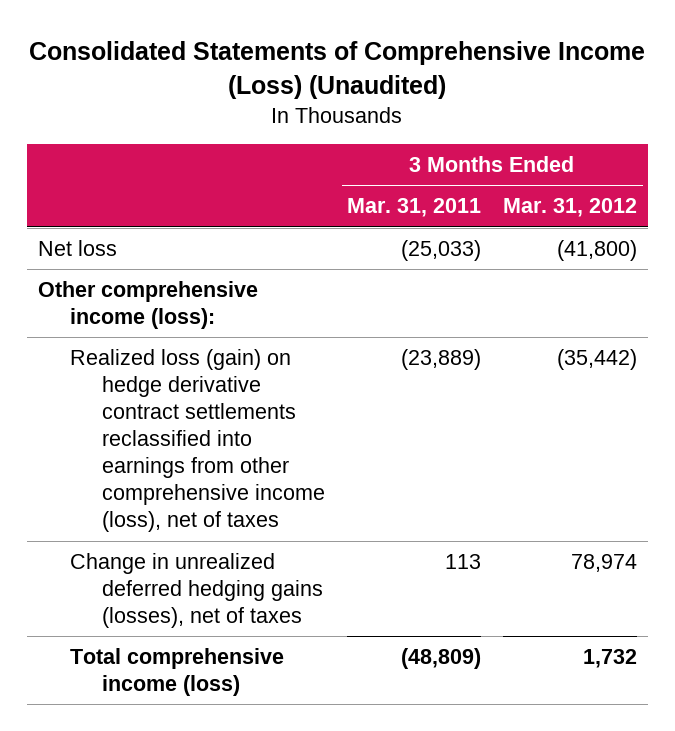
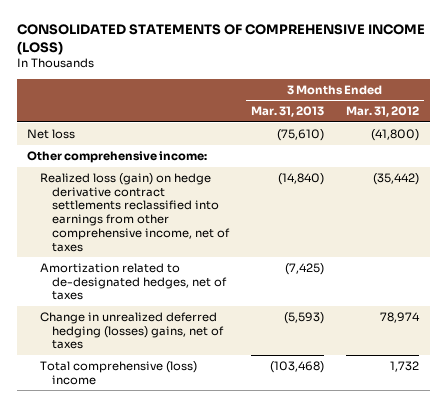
[29,41,646,99] Consolidated Statements of Comprehensive Income (Loss) (Unaudited) -> [16,24,425,55] CONSOLIDATED STATEMENTS OF COMPREHENSIVE INCOME (LOSS)
[347,198,482,218] Mar. 31, 2011 -> none
none -> [251,106,325,118] Mar. 31, 2013
[37,281,258,330] Other comprehensive income (loss): -> [27,150,208,163] Other comprehensive income:
[69,349,326,533] Realized loss (gain) on hedge derivative contract settlements reclassified into earnings from other comprehensive income (loss), net of taxes -> [39,172,231,252] Realized loss (gain) on hedge derivative contract settlements reclassified into earnings from other comprehensive income, net of taxes
none -> [39,262,228,301] Amortization related to de-designated hedges, net of taxes
[69,553,324,629] Change in unrealized deferred hedging gains (losses), net of taxes -> [39,311,225,350] Change in unrealized deferred hedging (losses) gains, net of taxes
[69,648,284,697] Total comprehensive income (loss) -> [39,360,197,385] Total comprehensive (loss) income

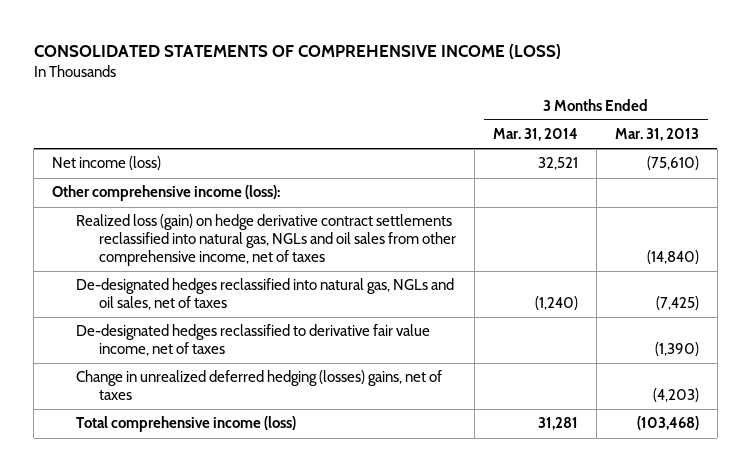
[345,106,419,118] Mar. 31, 2012 -> none
none -> [493,128,579,142] Mar. 31, 2014
[27,128,76,139] Net loss -> [52,156,162,171] Net income (loss)
[27,150,208,163] Other comprehensive income: -> [52,185,281,202] Other comprehensive income (loss):
[39,172,231,252] Realized loss (gain) on hedge derivative contract settlements reclassified into earnings from other comprehensive income, net of taxes -> [75,214,457,266] Realized loss (gain) on hedge derivative contract settlements reclassified into natural gas, NGLs and oil sales from other comprehensive income, net of taxes
[39,262,228,301] Amortization related to de-designated hedges, net of taxes -> [75,278,454,311] De-designated hedges reclassified into natural gas, NGLs and oil sales, net of taxes
none -> [75,324,430,357] De-designated hedges reclassified to derivative fair value income, net of taxes
[284,311,325,324] (5,593) -> [652,388,699,403] (4,203)
[39,360,197,385] Total comprehensive (loss) income -> [75,416,296,433] Total comprehensive income (loss)

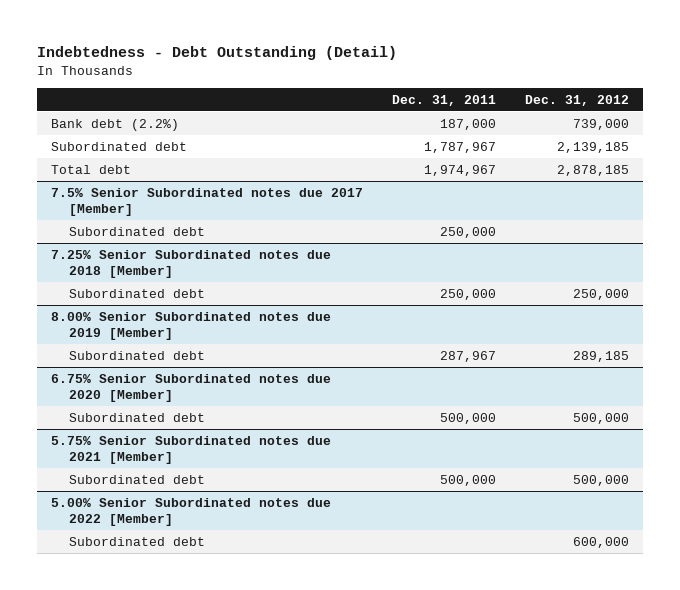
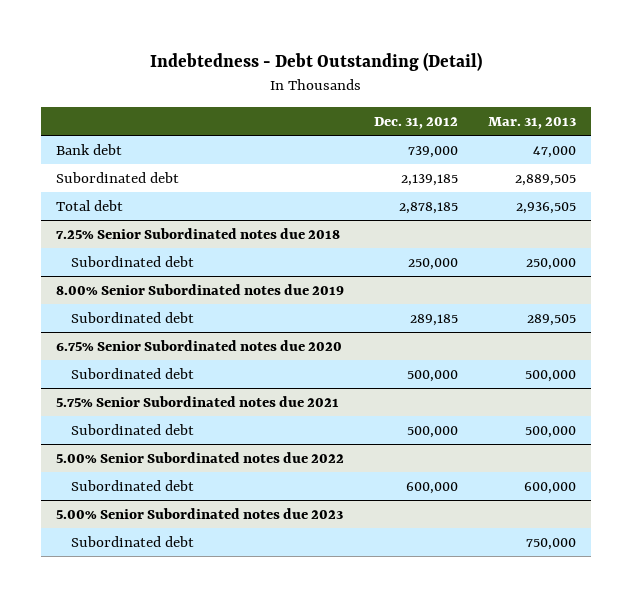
[392,94,497,106] Dec. 31, 2011 -> none
none -> [487,117,576,130] Mar. 31, 2013
[51,118,180,131] Bank debt (2.2%) -> [55,143,122,155] Bank debt
[51,187,364,217] 7.5% Senior Subordinated notes due 2017 [Member] -> none
[68,226,205,236] Subordinated debt -> none
[51,249,332,279] 7.25% Senior Subordinated notes due 2018 [Member] -> [55,227,340,239] 7.25% Senior Subordinated notes due 2018
[51,311,332,341] 8.00% Senior Subordinated notes due 2019 [Member] -> [55,283,344,295] 8.00% Senior Subordinated notes due 2019
[51,373,332,403] 6.75% Senior Subordinated notes due 2020 [Member] -> [55,339,342,351] 6.75% Senior Subordinated notes due 2020
[51,435,332,465] 5.75% Senior Subordinated notes due 2021 [Member] -> [55,395,339,407] 5.75% Senior Subordinated notes due 2021
[51,497,332,527] 5.00% Senior Subordinated notes due 2022 [Member] -> [55,451,344,463] 5.00% Senior Subordinated notes due 2022
none -> [55,507,343,519] 5.00% Senior Subordinated notes due 2023
none -> [70,535,194,547] Subordinated debt

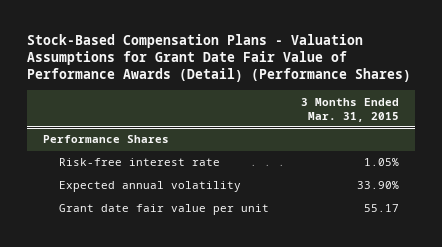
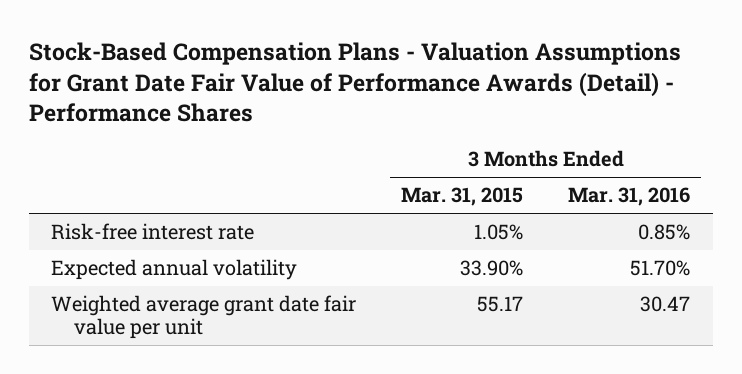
[27,33,412,83] Stock-Based Compensation Plans - Valuation Assumptions for Grant Date Fair Value of Performance Awards (Detail) (Performance Shares) -> [29,41,682,123] Stock-Based Compensation Plans - Valuation Assumptions for Grant Date Fair Value of Performance Awards (Detail) - Performance Shares
none -> [568,187,691,207] Mar. 31, 2016
[43,135,170,144] Performance Shares -> none
[59,204,270,216] Grant date fair value per unit -> [51,295,357,340] Weighted average grant date fair value per unit

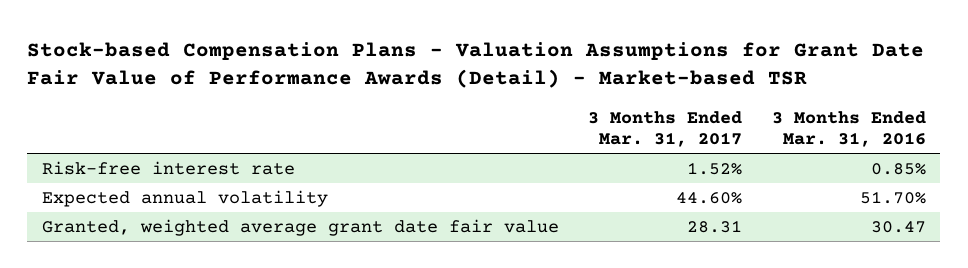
[29,41,682,123] Stock-Based Compensation Plans - Valuation Assumptions for Grant Date Fair Value of Performance Awards (Detail) - Performance Shares -> [27,41,925,89] Stock-based Compensation Plans - Valuation Assumptions for Grant Date Fair Value of Performance Awards (Detail) - Market-based TSR
[401,187,524,207] Mar. 31, 2015 -> none
none -> [588,110,743,147] 3 Months Ended Mar. 31, 2017
[51,295,357,340] Weighted average grant date fair value per unit -> [42,218,560,236] Granted, weighted average grant date fair value

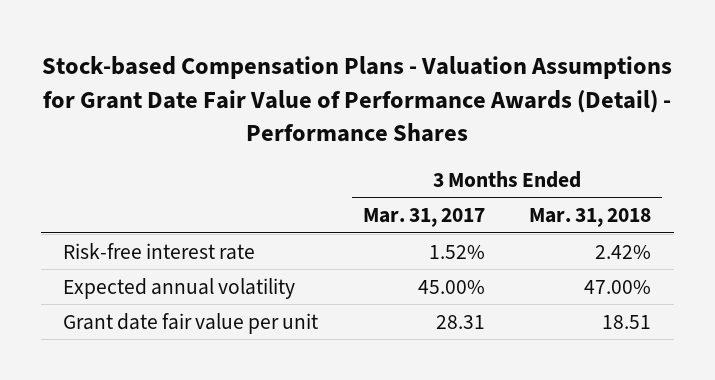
[27,41,925,89] Stock-based Compensation Plans - Valuation Assumptions for Grant Date Fair Value of Performance Awards (Detail) - Market-based TSR -> [42,56,673,142] Stock-based Compensation Plans - Valuation Assumptions for Grant Date Fair Value of Performance Awards (Detail) - Performance Shares
[771,110,926,147] 3 Months Ended Mar. 31, 2016 -> none
none -> [529,208,652,228] Mar. 31, 2018
[676,191,743,204] 44.60% -> [417,279,485,294] 45.00%
[42,218,560,236] Granted, weighted average grant date fair value -> [63,312,319,334] Grant date fair value per unit

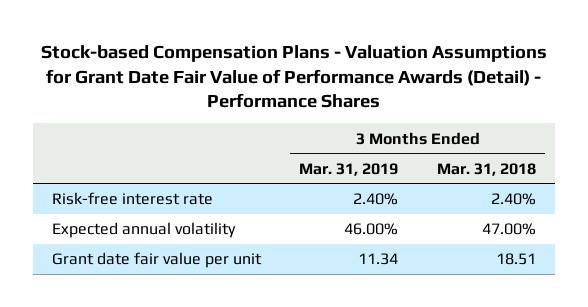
[362,208,485,228] Mar. 31, 2017 -> none
none -> [299,162,399,176] Mar. 31, 2019
[595,244,652,259] 2.42% -> [490,193,536,206] 2.40%

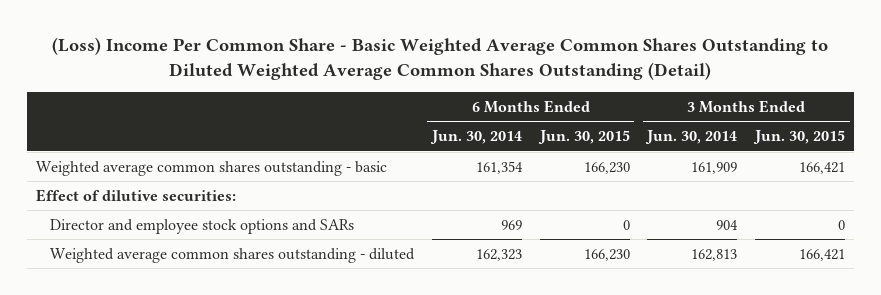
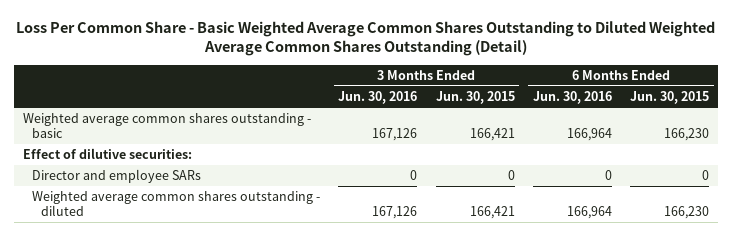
[52,37,829,81] (Loss) Income Per Common Share - Basic Weighted Average Common Shares Outstanding to Diluted Weighted Average Common Shares Outstanding (Detail) -> [15,21,715,57] Loss Per Common Share - Basic Weighted Average Common Shares Outstanding to Diluted Weighted Average Common Shares Outstanding (Detail)
[429,130,522,145] Jun. 30, 2014 -> none
[645,130,738,145] Jun. 30, 2014 -> none
none -> [338,91,418,105] Jun. 30, 2016
none -> [532,91,612,105] Jun. 30, 2016
[50,218,355,234] Director and employee stock options and SARs -> [32,169,202,184] Director and employee SARs

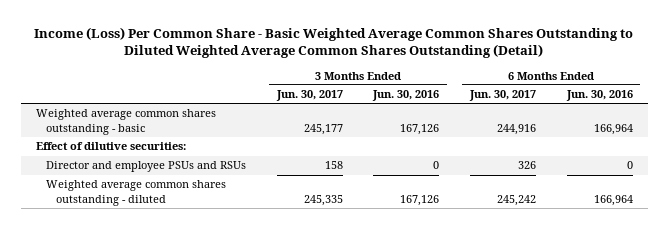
[15,21,715,57] Loss Per Common Share - Basic Weighted Average Common Shares Outstanding to Diluted Weighted Average Common Shares Outstanding (Detail) -> [34,26,634,59] Income (Loss) Per Common Share - Basic Weighted Average Common Shares Outstanding to Diluted Weighted Average Common Shares Outstanding (Detail)
[435,91,515,105] Jun. 30, 2015 -> none
[629,91,709,105] Jun. 30, 2015 -> none
none -> [275,90,343,102] Jun. 30, 2017
none -> [469,90,537,102] Jun. 30, 2017
[32,169,202,184] Director and employee SARs -> [45,161,246,173] Director and employee PSUs and RSUs

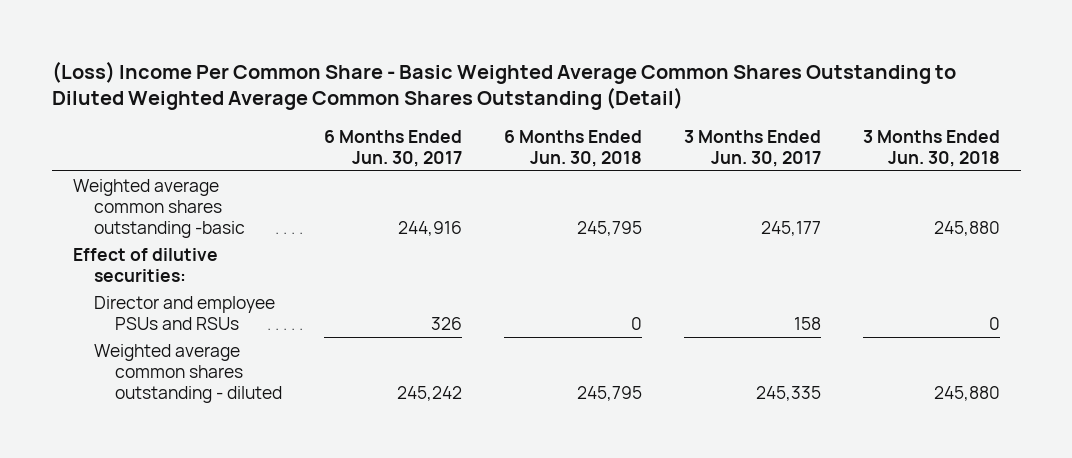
[34,26,634,59] Income (Loss) Per Common Share - Basic Weighted Average Common Shares Outstanding to Diluted Weighted Average Common Shares Outstanding (Detail) -> [51,60,956,111] (Loss) Income Per Common Share - Basic Weighted Average Common Shares Outstanding to Diluted Weighted Average Common Shares Outstanding (Detail)
[372,90,440,102] Jun. 30, 2016 -> none
[565,90,633,102] Jun. 30, 2016 -> none
none -> [503,129,642,167] 6 Months Ended Jun. 30, 2018
none -> [862,129,1000,167] 3 Months Ended Jun. 30, 2018
[36,109,217,135] Weighted average common shares outstanding - basic -> [72,178,245,239] Weighted average common shares outstanding -basic

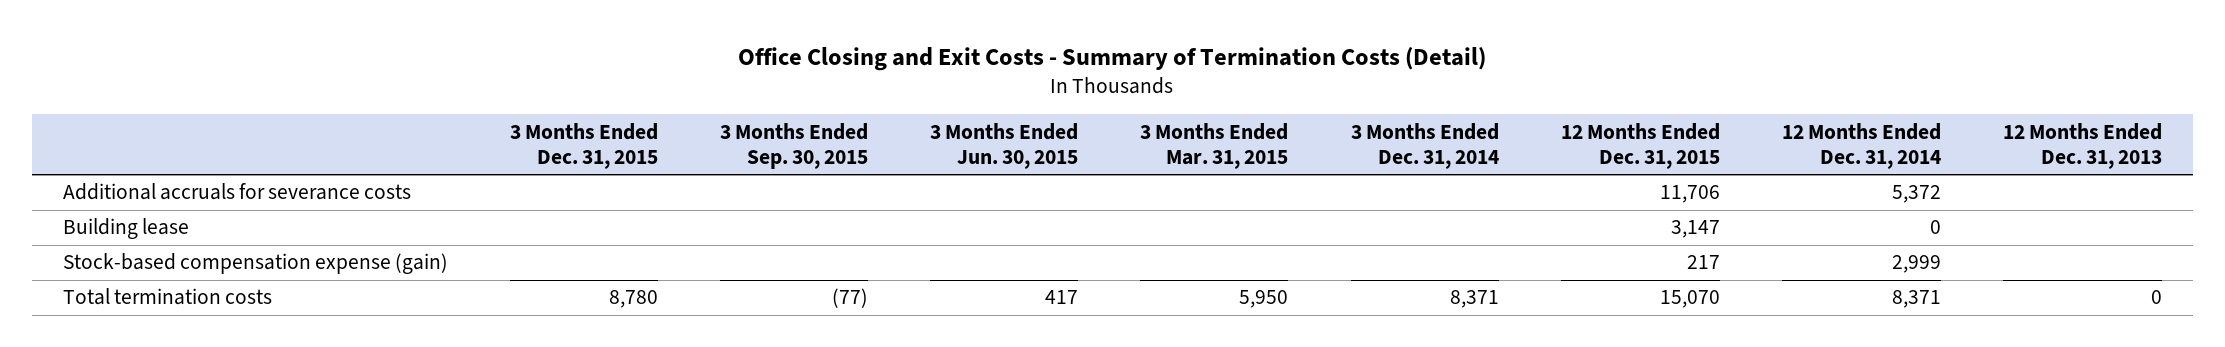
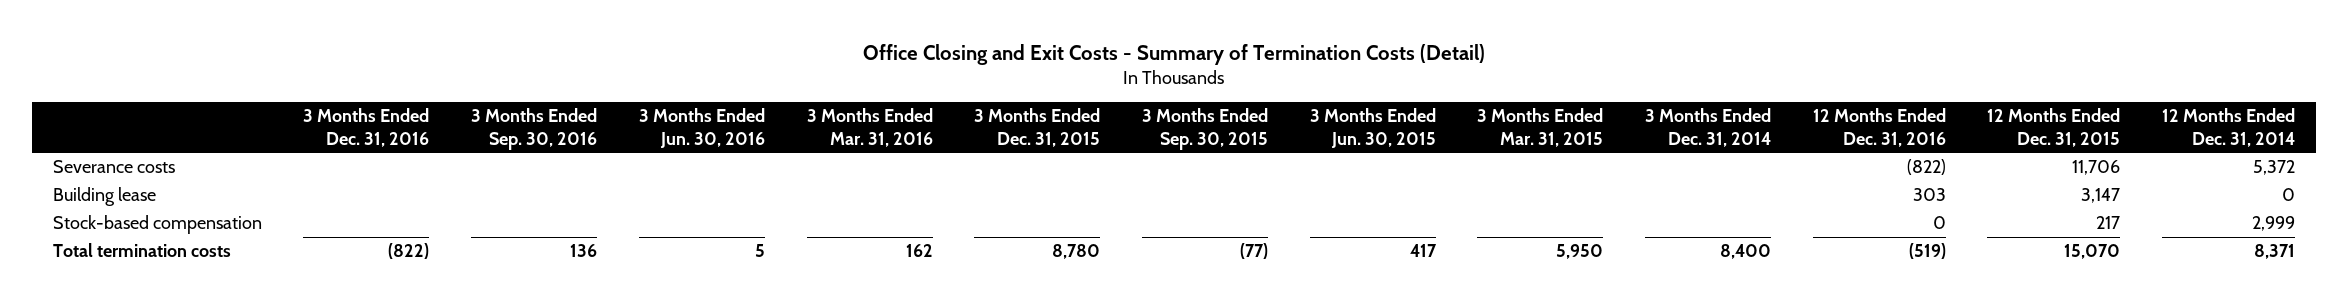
[2003,122,2163,170] 12 Months Ended Dec. 31, 2013 -> none
none -> [303,108,430,147] 3 Months Ended Dec. 31, 2016
none -> [471,108,598,150] 3 Months Ended Sep. 30, 2016
none -> [638,108,765,148] 3 Months Ended Jun. 30, 2016
none -> [806,108,933,147] 3 Months Ended Mar. 31, 2016
none -> [1812,108,1946,147] 12 Months Ended Dec. 31, 2016
[62,183,411,201] Additional accruals for severance costs -> [52,160,175,174] Severance costs
[62,253,448,275] Stock-based compensation expense (gain) -> [52,215,262,235] Stock-based compensation
[1449,290,1499,309] 8,371 -> [1719,244,1771,260] 8,400

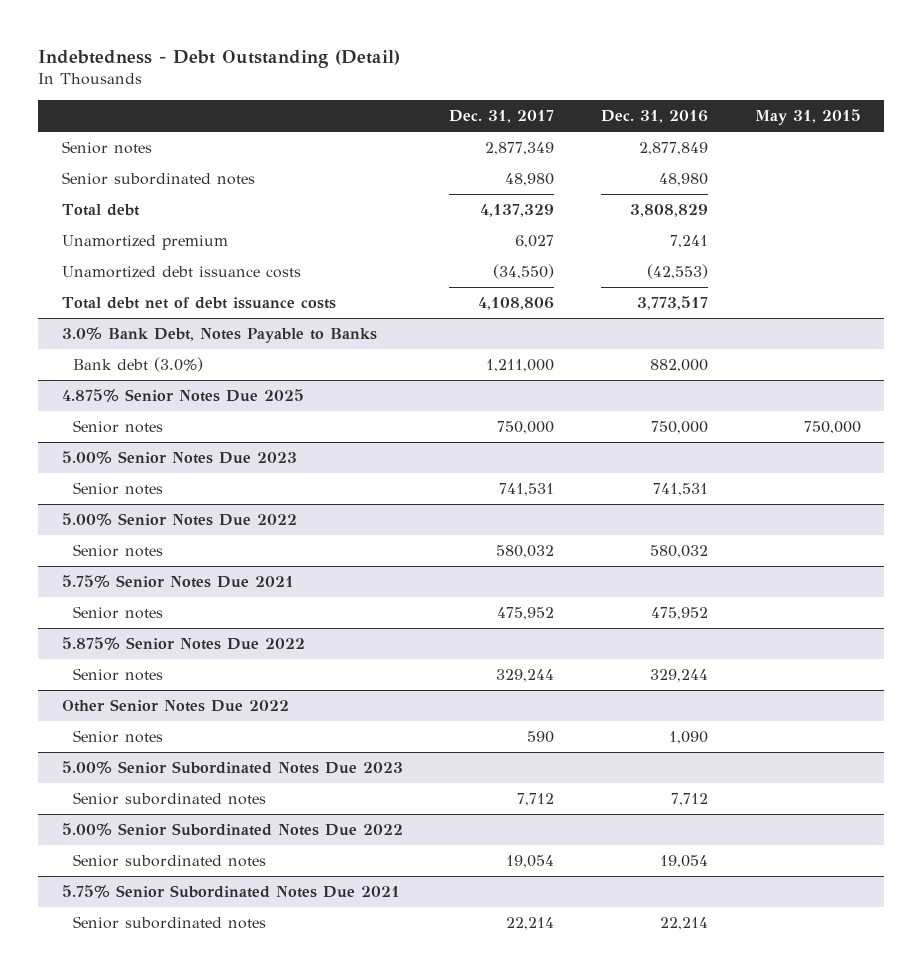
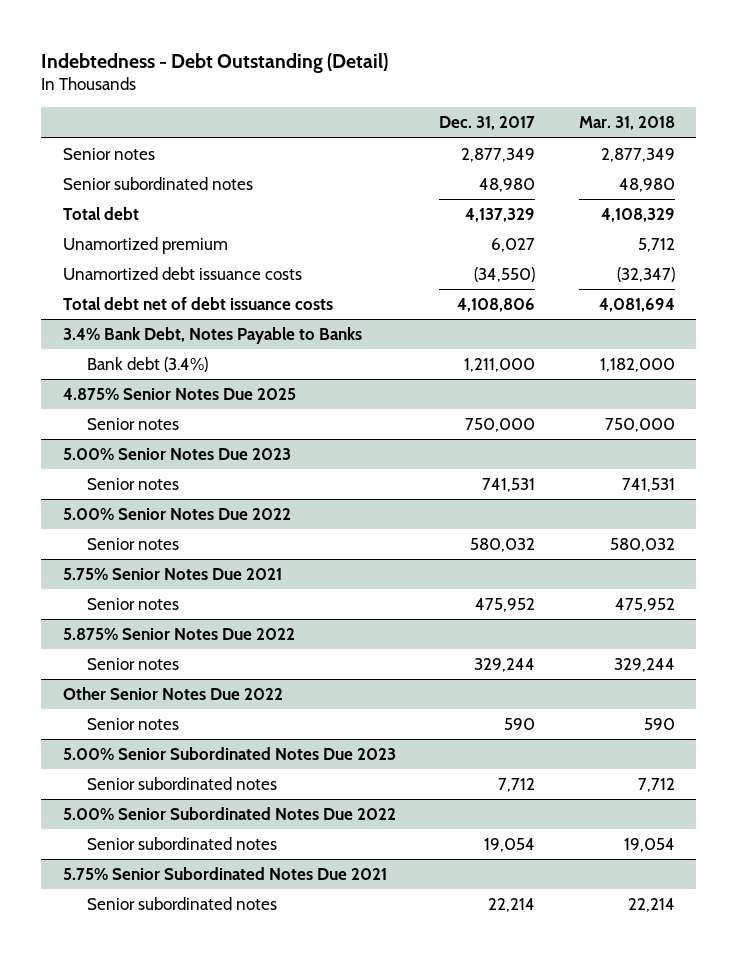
[601,110,709,124] Dec. 31, 2016 -> none
[755,109,862,126] May 31, 2015 -> none
none -> [578,116,675,131] Mar. 31, 2018
[61,326,377,343] 3.0% Bank Debt, Notes Payable to Banks -> [62,327,362,345] 3.4% Bank Debt, Notes Payable to Banks
[73,356,204,372] Bank debt (3.0%) -> [87,357,209,373] Bank debt (3.4%)

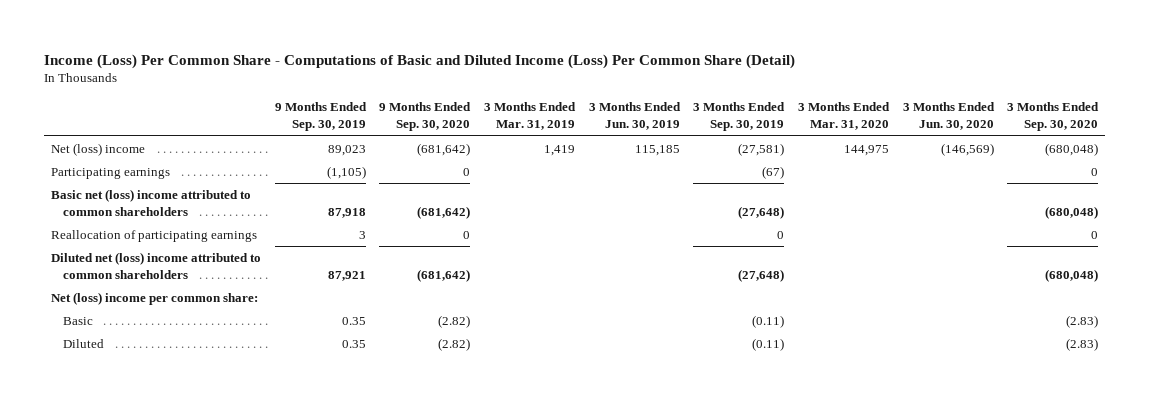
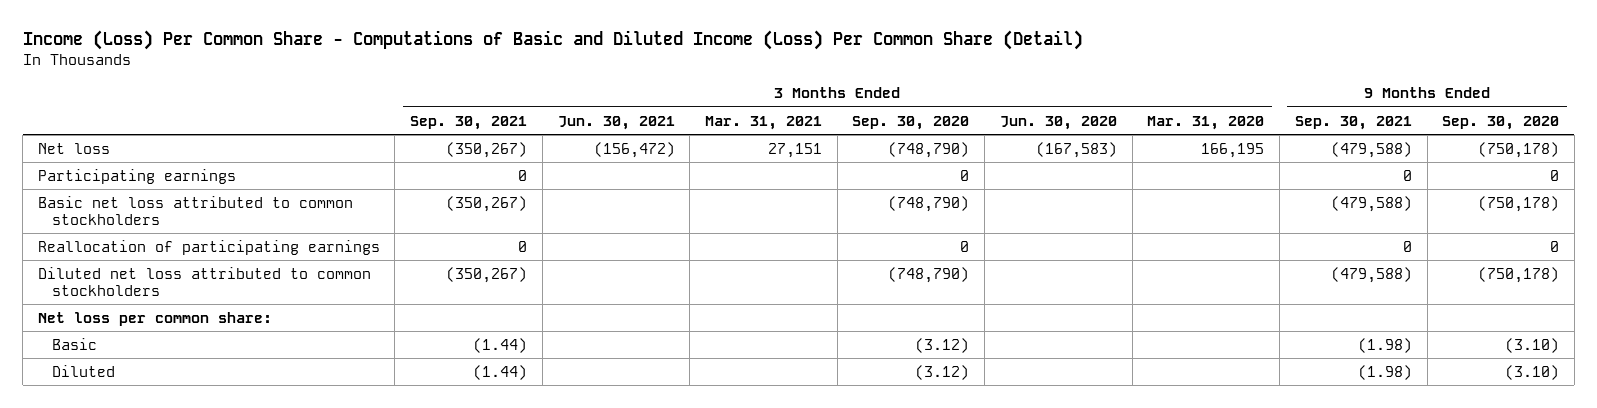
[274,102,367,132] 9 Months Ended Sep. 30, 2019 -> none
[484,102,577,131] 3 Months Ended Mar. 31, 2019 -> none
[588,102,681,131] 3 Months Ended Jun. 30, 2019 -> none
[693,102,786,132] 3 Months Ended Sep. 30, 2019 -> none
none -> [410,115,528,130] Sep. 30, 2021
none -> [557,115,675,130] Jun. 30, 2021
none -> [705,115,823,130] Mar. 31, 2021
none -> [1294,115,1412,130] Sep. 30, 2021
[51,142,146,156] Net (loss) income -> [37,142,110,154] Net loss
[417,142,471,156] (681,642) -> [1478,141,1560,158] (750,178)
[844,144,890,156] 144,975 -> [1201,142,1265,158] 166,195
[940,142,994,156] (146,569) -> [1035,141,1117,158] (167,583)
[1045,142,1099,156] (680,048) -> [888,141,970,158] (748,790)
[51,188,252,216] Basic net (loss) income attributed to common shareholders -> [37,195,353,225] Basic net loss attributed to common stockholders
[417,205,471,219] (681,642) -> [1478,195,1560,212] (750,178)
[1045,205,1099,219] (680,048) -> [888,195,970,212] (748,790)
[51,251,262,279] Diluted net (loss) income attributed to common shareholders -> [37,266,371,296] Diluted net loss attributed to common stockholders
[417,268,471,282] (681,642) -> [1478,266,1560,283] (750,178)
[1045,268,1099,282] (680,048) -> [888,266,970,283] (748,790)
[51,291,259,305] Net (loss) income per common share: -> [37,311,272,326] Net loss per common share:
[438,314,471,328] (2.82) -> [1505,337,1560,353] (3.10)
[1066,314,1099,328] (2.83) -> [915,337,970,353] (3.12)
[438,337,471,351] (2.82) -> [1505,364,1560,380] (3.10)
[1066,337,1099,351] (2.83) -> [915,364,970,380] (3.12)

